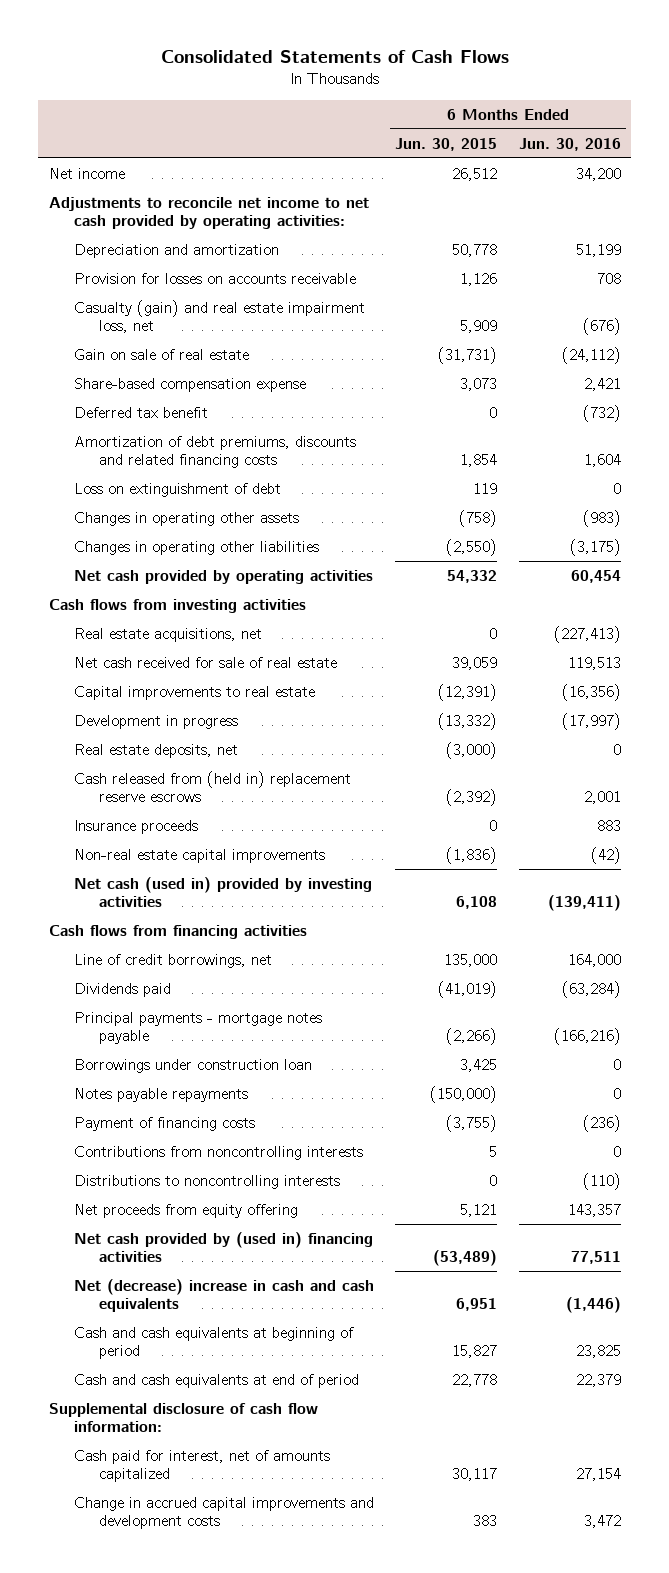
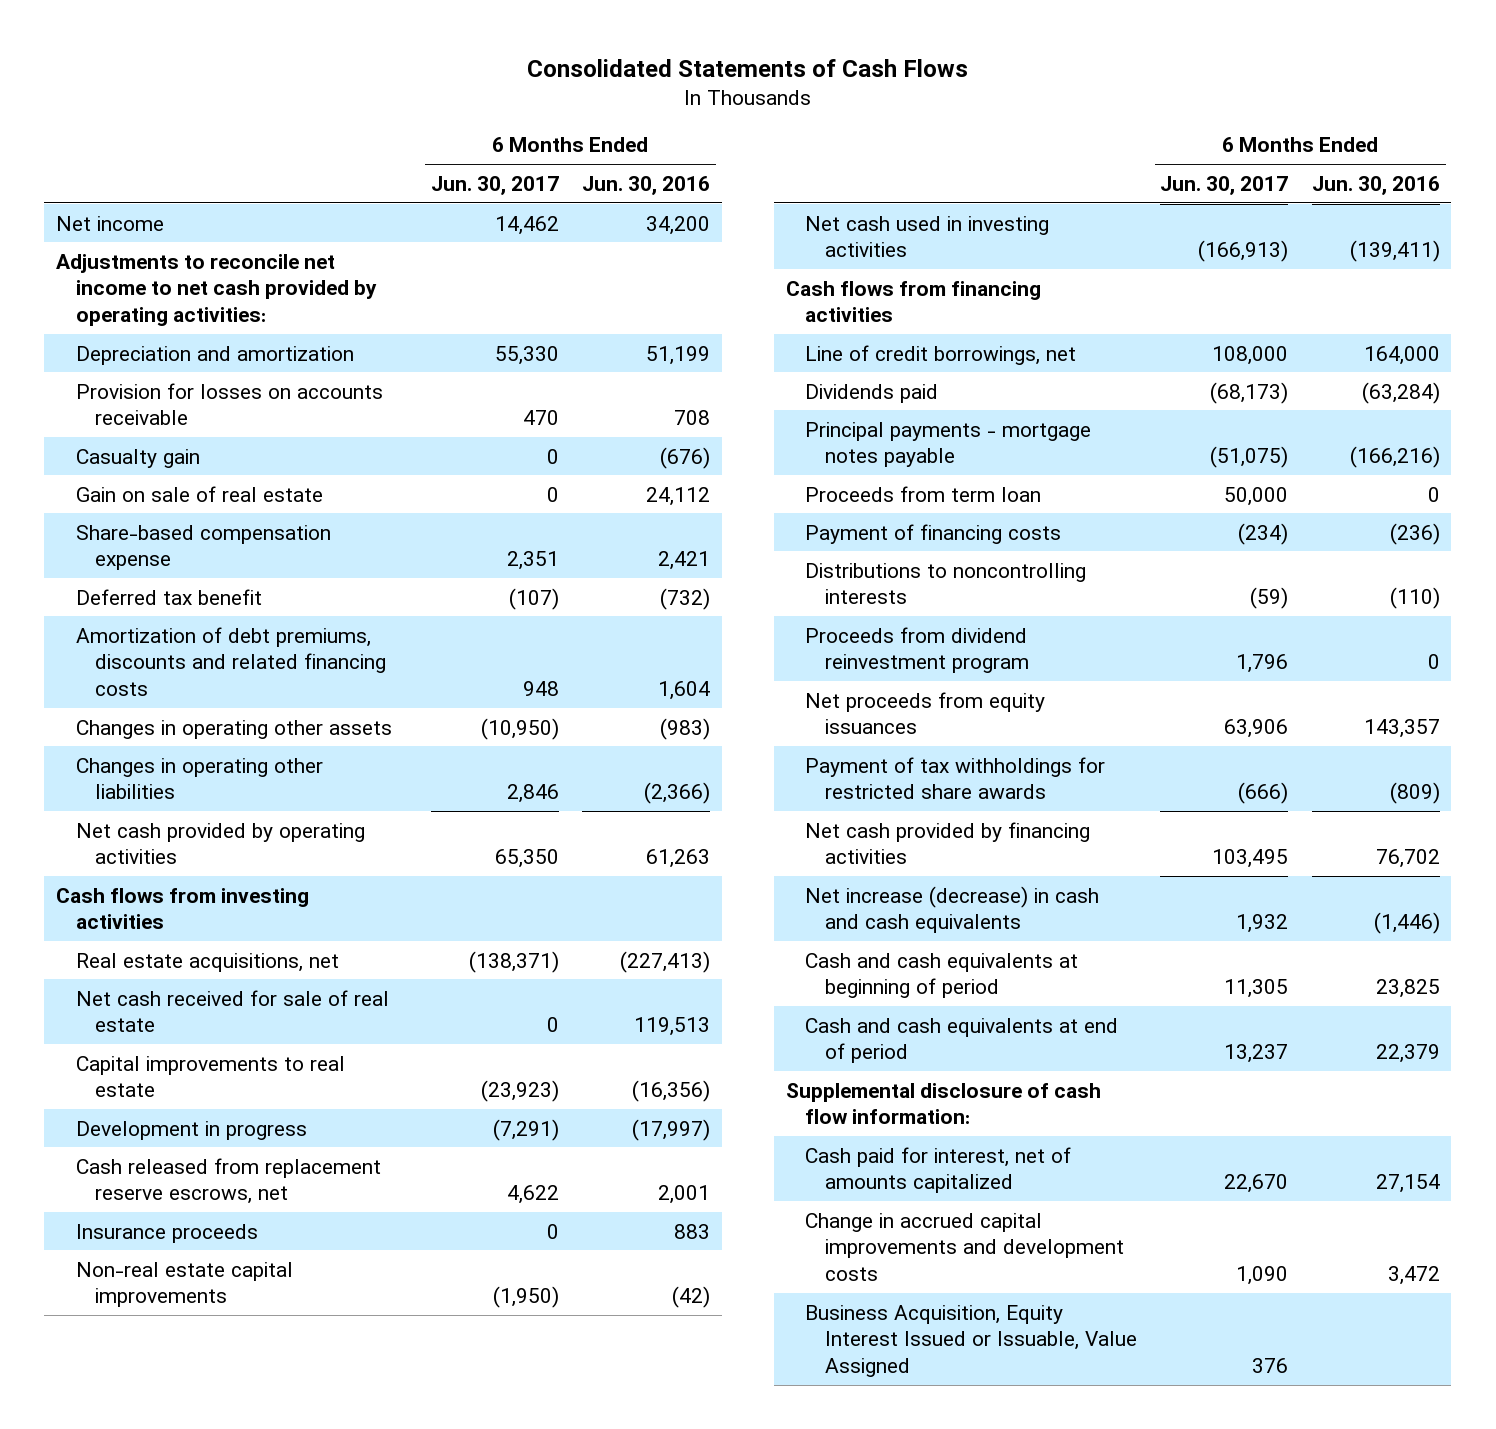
[395,137,498,151] Jun. 30, 2015 -> none
none -> [430,175,559,195] Jun. 30, 2017
[73,299,365,334] Casualty (gain) and real estate impairment loss, net -> [75,448,200,468] Casualty gain
[561,346,621,364] (24,112) -> [646,486,711,506] 24,112
[73,482,281,497] Loss on extinguishment of debt -> none
[569,538,621,556] (3,175) -> [644,782,711,805] (2,366)
[570,569,621,583] 60,454 -> [646,849,711,869] 61,263
[73,743,238,758] Real estate deposits, net -> none
[73,770,351,803] Cash released from (held in) replacement reserve escrows -> [75,1157,381,1205] Cash released from replacement reserve escrows, net
[73,876,372,908] Net cash (used in) provided by investing activities -> [805,215,1050,258] Net cash used in investing activities
[73,1058,312,1073] Borrowings under construction loan -> none
[73,1087,248,1102] Notes payable repayments -> none
none -> [805,485,1042,502] Proceeds from term loan
[73,1145,363,1160] Contributions from noncontrolling interests -> none
none -> [805,626,1030,674] Proceeds from dividend reinvestment program
[73,1203,298,1218] Net proceeds from equity offering -> [805,691,1046,735] Net proceeds from equity issuances
none -> [805,756,1106,800] Payment of tax withholdings for restricted share awards
[73,1231,373,1263] Net cash provided by (used in) financing activities -> [805,821,1091,865] Net cash provided by financing activities
[570,1251,621,1265] 77,511 -> [1375,849,1440,869] 76,702
[73,1278,374,1313] Net (decrease) increase in cash and cash equivalents -> [805,885,1100,934] Net increase (decrease) in cash and cash equivalents
none -> [805,1304,1138,1377] Business Acquisition, Equity Interest Issued or Issuable, Value Assigned

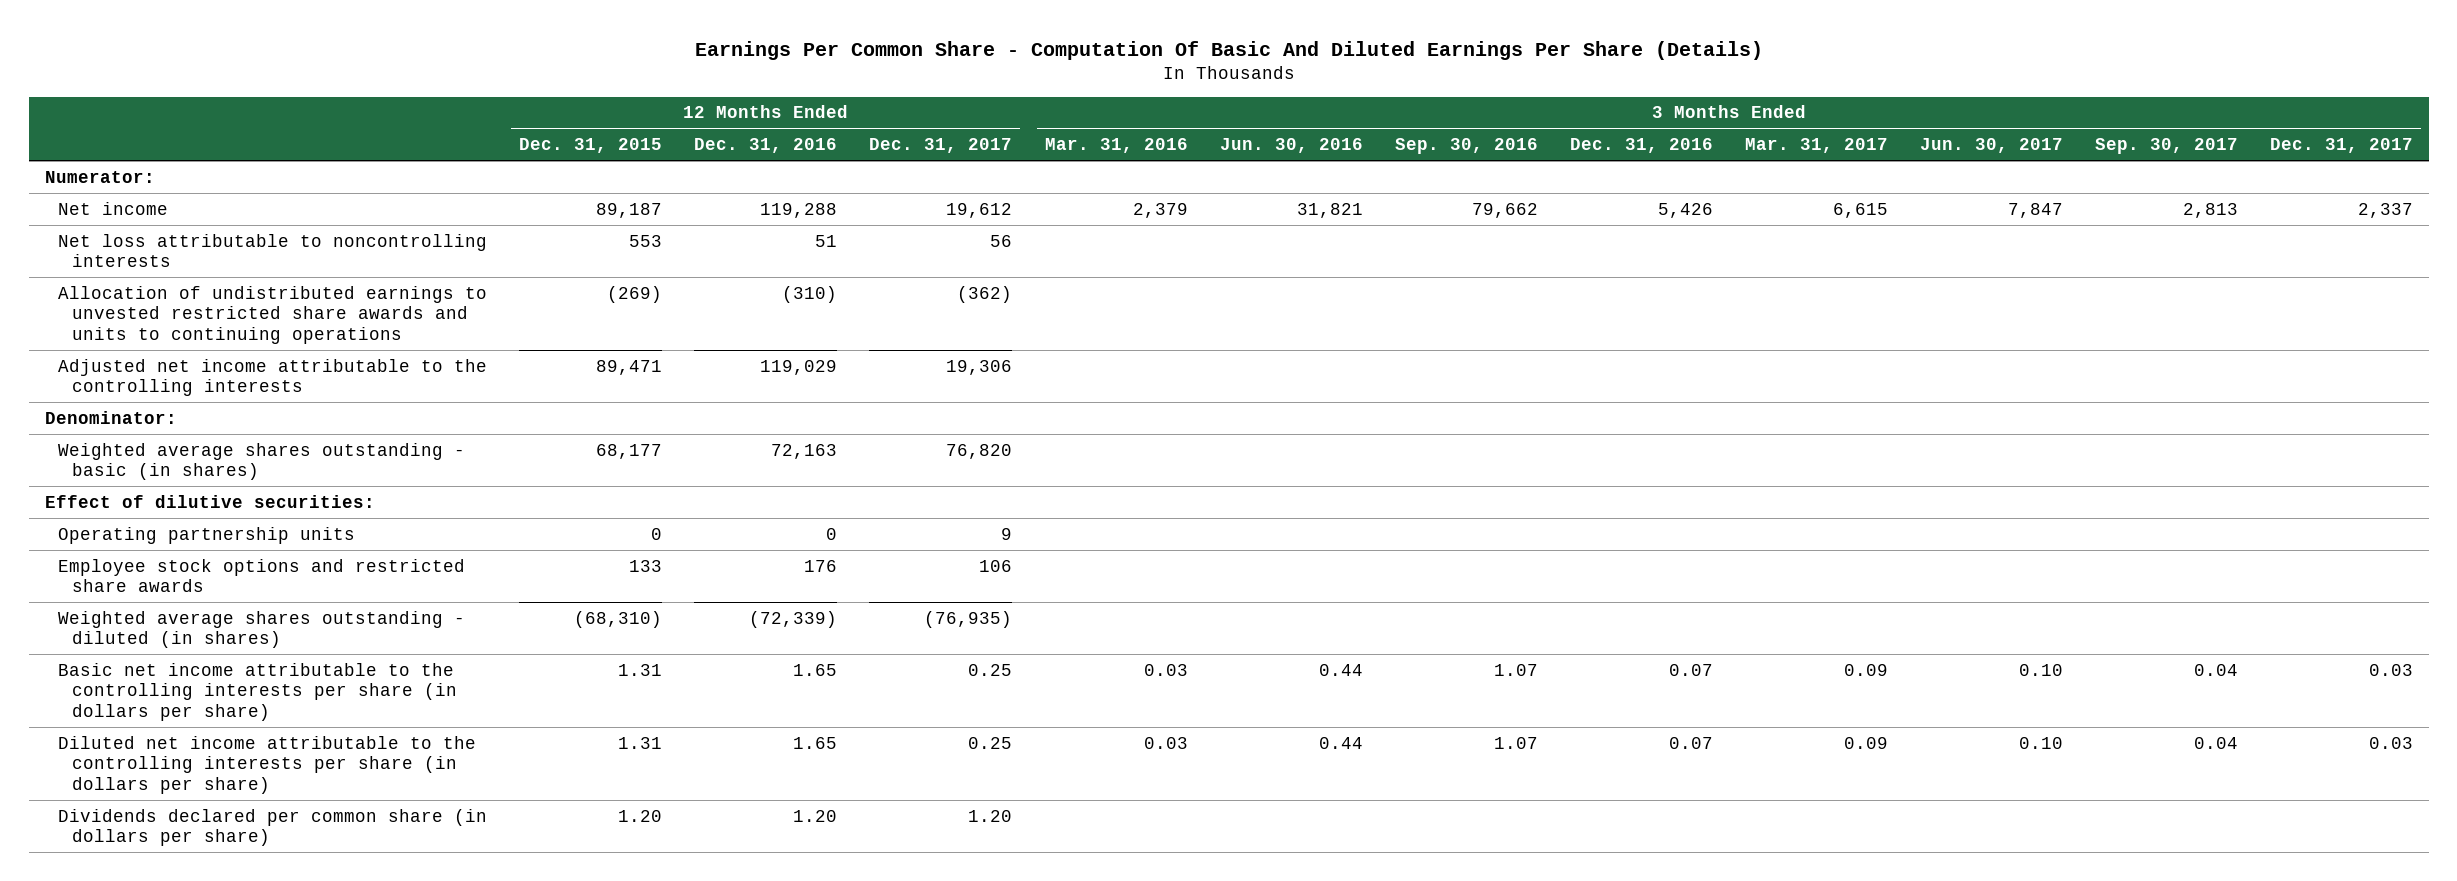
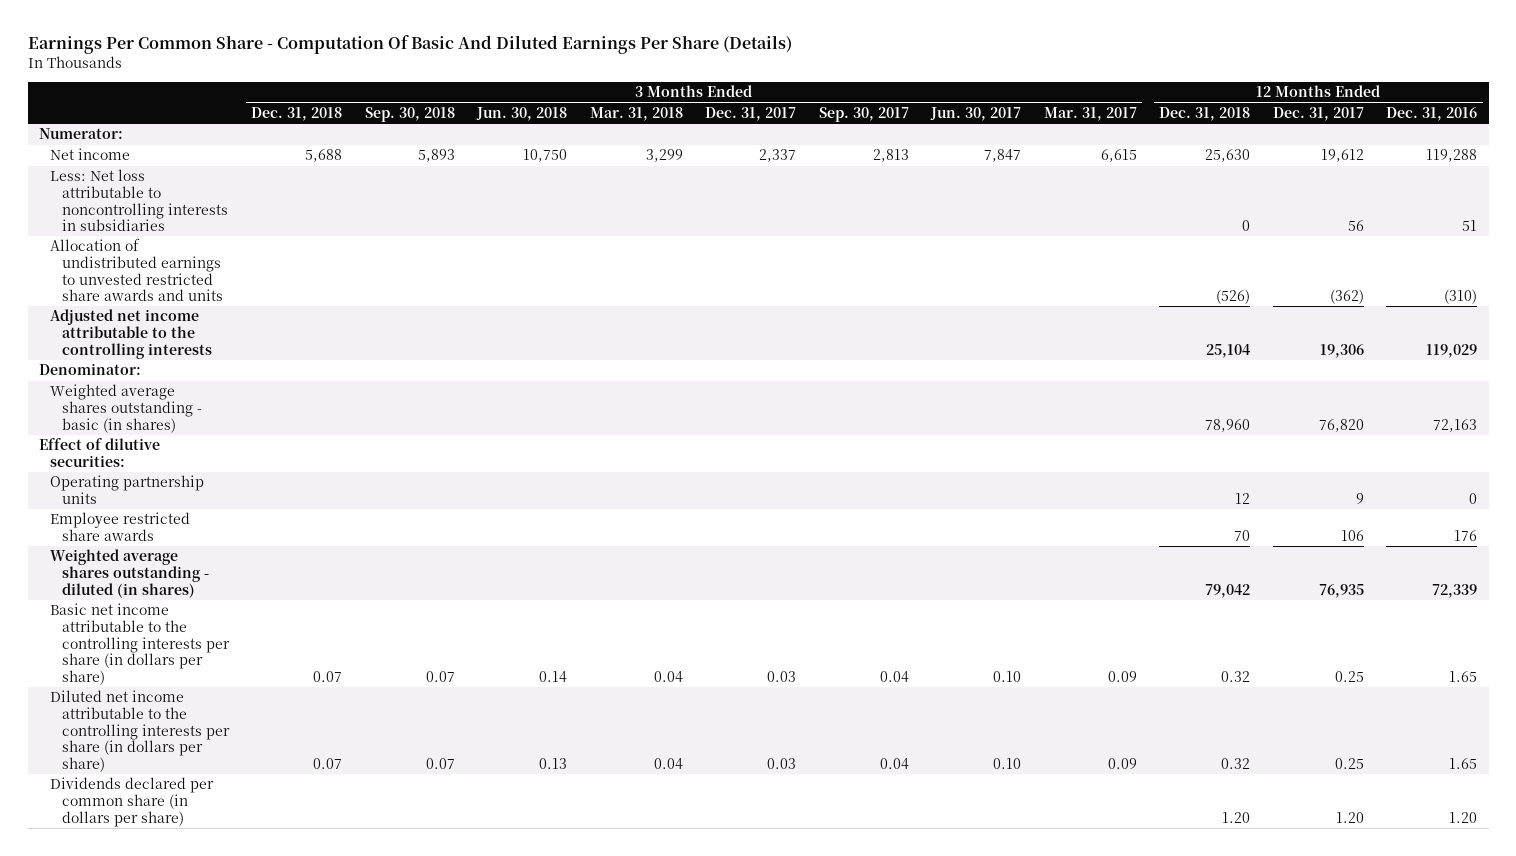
[519,138,663,154] Dec. 31, 2015 -> none
[1044,138,1188,154] Mar. 31, 2016 -> none
[1219,138,1363,154] Jun. 30, 2016 -> none
[1394,138,1538,155] Sep. 30, 2016 -> none
[1569,138,1713,154] Dec. 31, 2016 -> none
none -> [251,106,343,121] Dec. 31, 2018
none -> [364,106,455,122] Sep. 30, 2018
none -> [476,106,568,121] Jun. 30, 2018
none -> [589,106,683,121] Mar. 31, 2018
none -> [1159,106,1251,121] Dec. 31, 2018
[58,233,488,268] Net loss attributable to noncontrolling interests -> [50,169,228,232] Less: Net loss attributable to noncontrolling interests in subsidiaries
[58,285,488,344] Allocation of undistributed earnings to unvested restricted share awards and units to continuing operations -> [50,238,223,302] Allocation of undistributed earnings to unvested restricted share awards and units
[58,558,466,593] Employee stock options and restricted share awards -> [50,512,191,541] Employee restricted share awards
[749,610,838,628] (72,339) -> [1432,583,1478,598] 72,339
[924,610,1013,628] (76,935) -> [1318,583,1364,598] 76,935

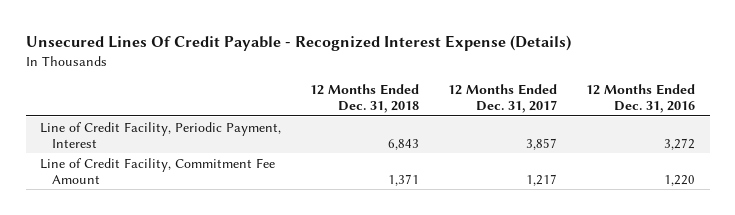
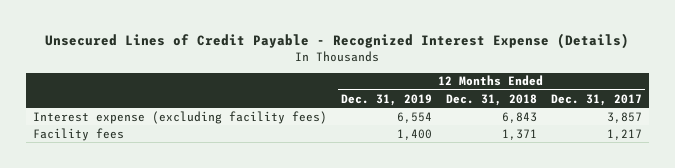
[25,35,571,52] Unsecured Lines Of Credit Payable - Recognized Interest Expense (Details) -> [45,32,630,49] Unsecured Lines of Credit Payable - Recognized Interest Expense (Details)
[586,84,696,114] 12 Months Ended Dec. 31, 2016 -> none
none -> [341,93,433,106] Dec. 31, 2019
[40,121,282,148] Line of Credit Facility, Periodic Payment, Interest -> [33,110,328,124] Interest expense (excluding facility fees)
[40,157,276,184] Line of Credit Facility, Commitment Fee Amount -> [33,127,125,141] Facility fees

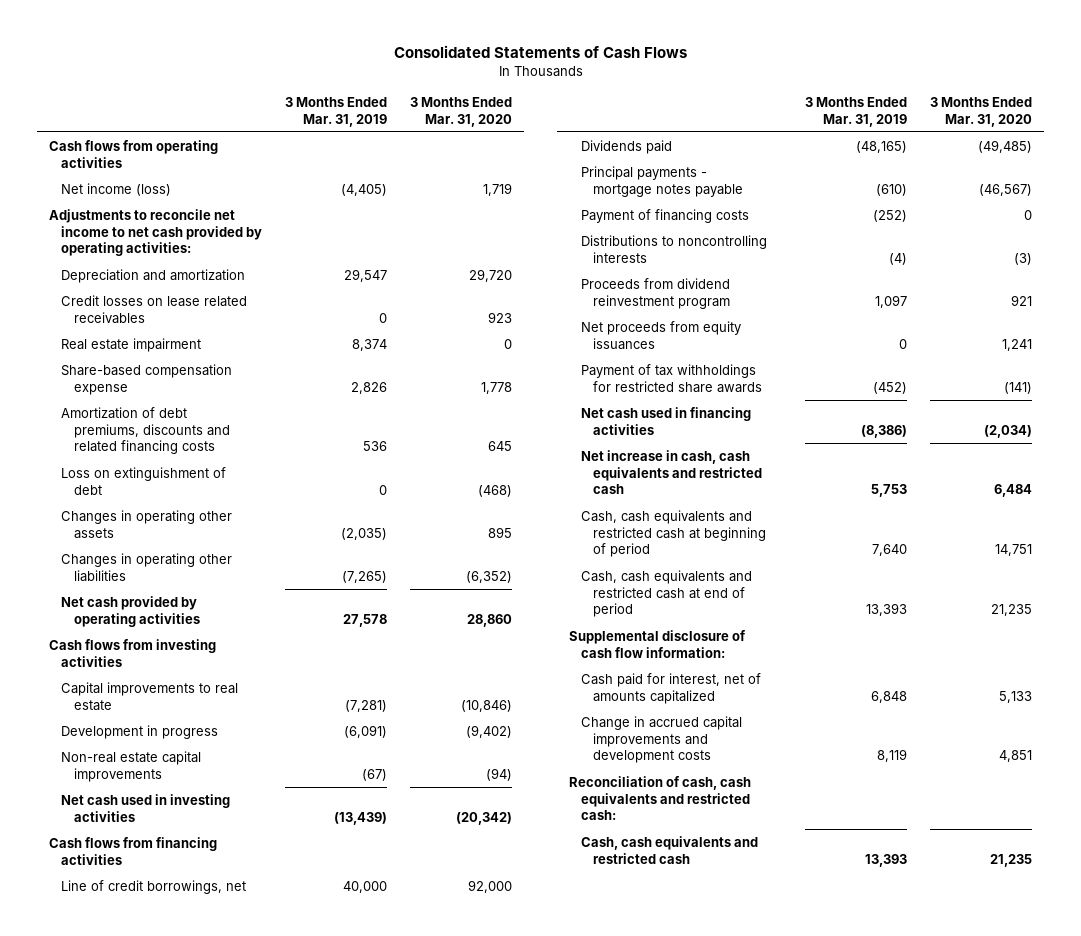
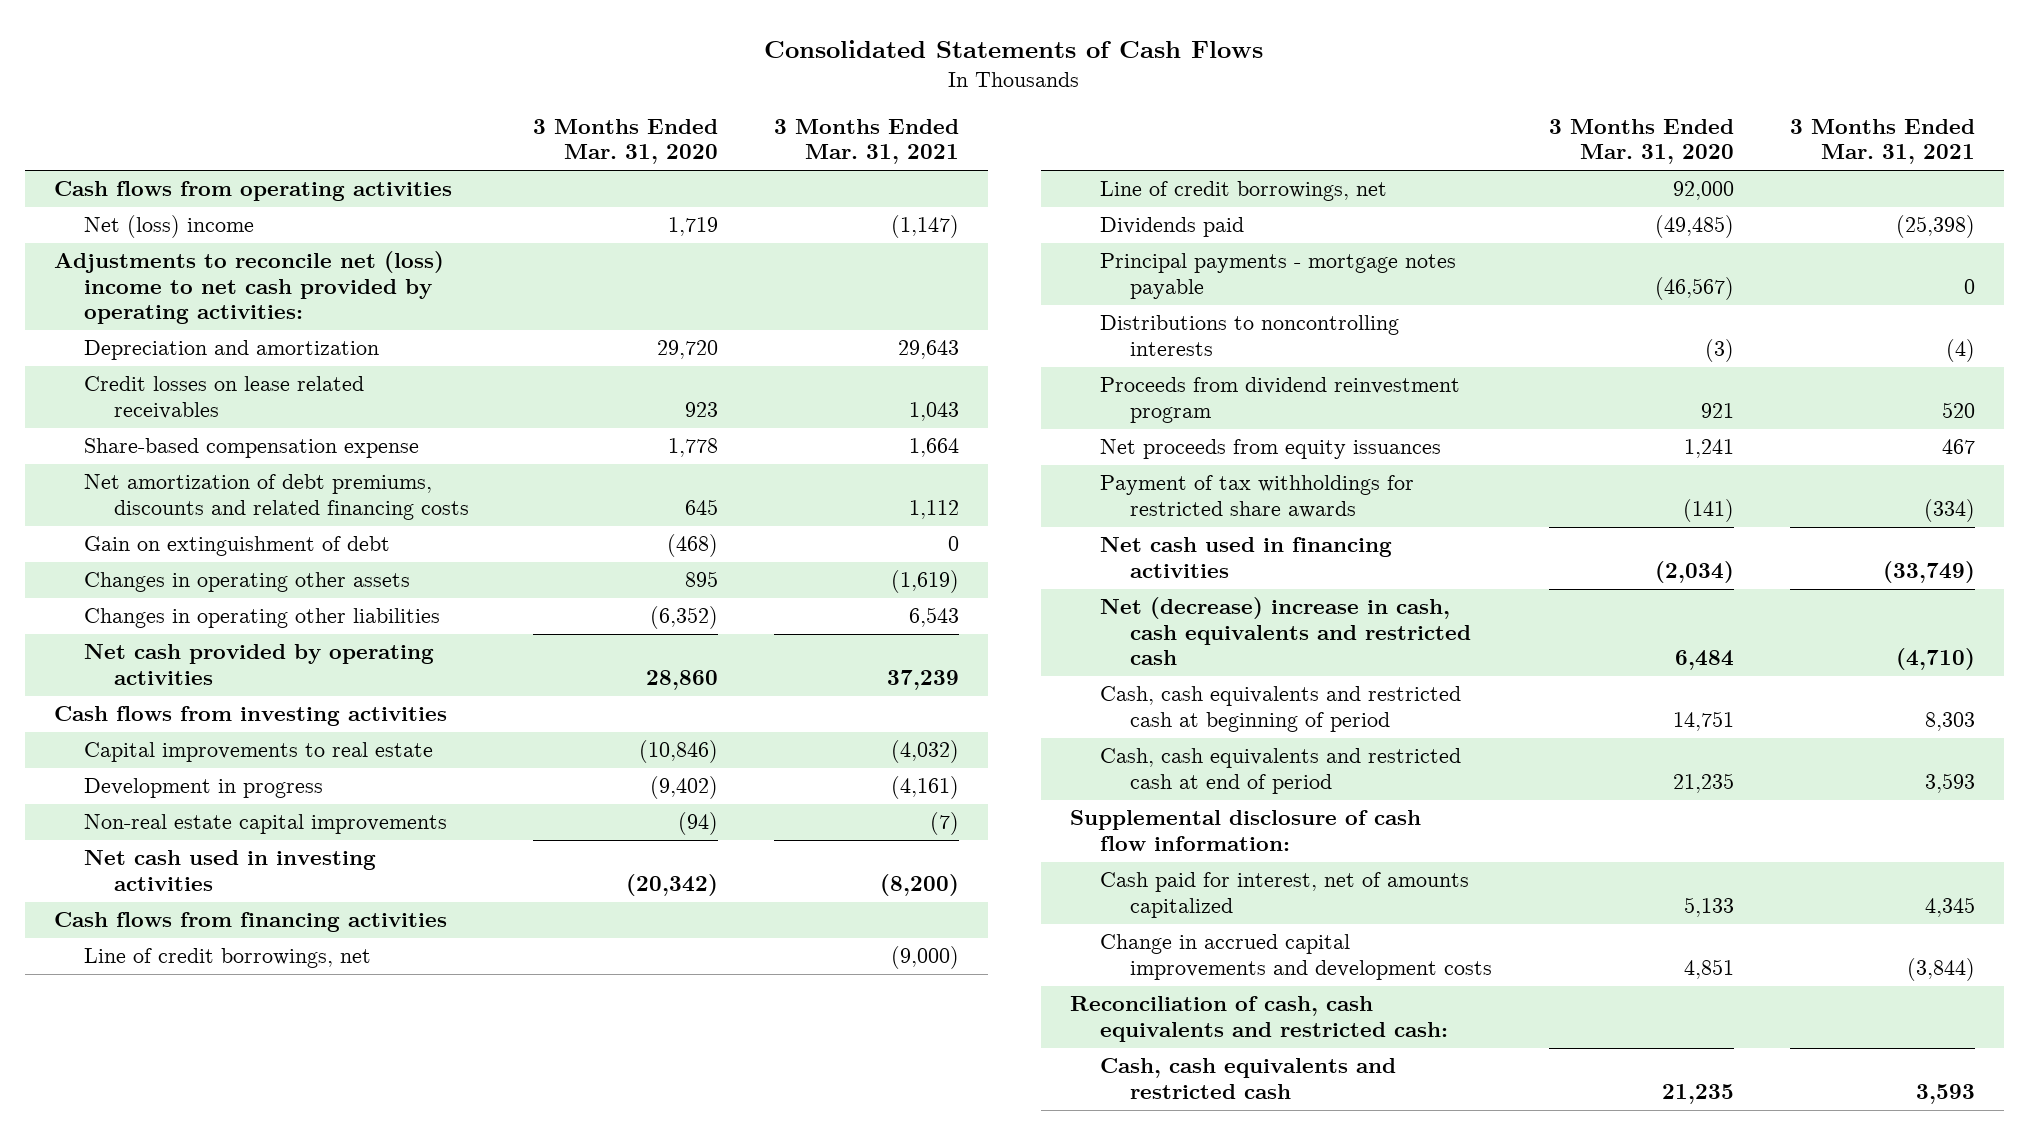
[285,96,388,127] 3 Months Ended Mar. 31, 2019 -> none
none -> [774,119,960,165] 3 Months Ended Mar. 31, 2021
[61,182,172,196] Net income (loss) -> [83,215,254,239] Net (loss) income
[48,208,263,257] Adjustments to reconcile net income to net cash provided by operating activities: -> [53,251,444,325] Adjustments to reconcile net (loss) income to net cash provided by operating activities:
[61,337,202,352] Real estate impairment -> none
[61,406,230,455] Amortization of debt premiums, discounts and related financing costs -> [83,474,469,520] Net amortization of debt premiums, discounts and related financing costs
[61,466,227,495] Loss on extinguishment of debt -> [83,536,390,557] Gain on extinguishment of debt
none -> [83,948,371,969] Line of credit borrowings, net
[580,208,749,223] Payment of financing costs -> none
[580,449,763,495] Net increase in cash, cash equivalents and restricted cash -> [1099,597,1471,666] Net (decrease) increase in cash, cash equivalents and restricted cash

